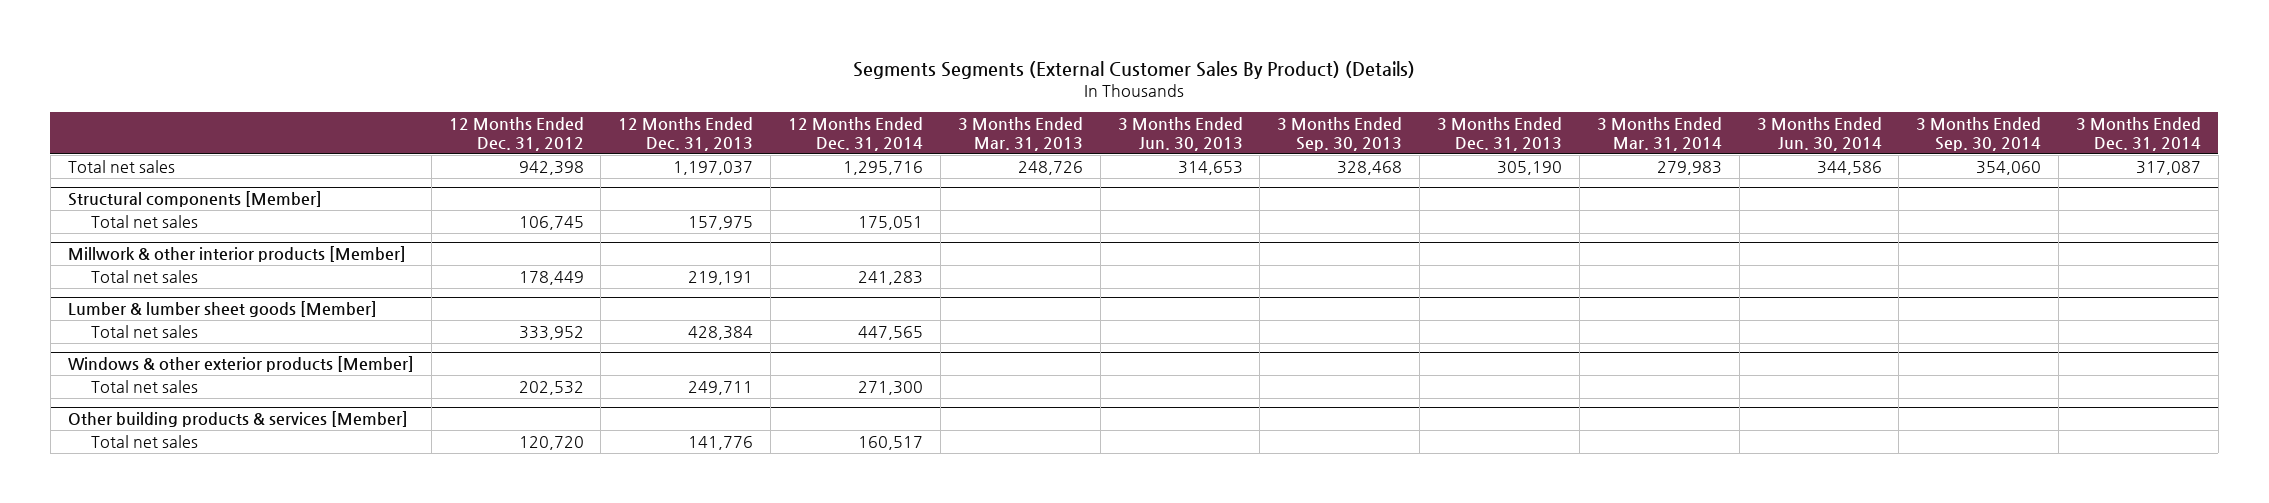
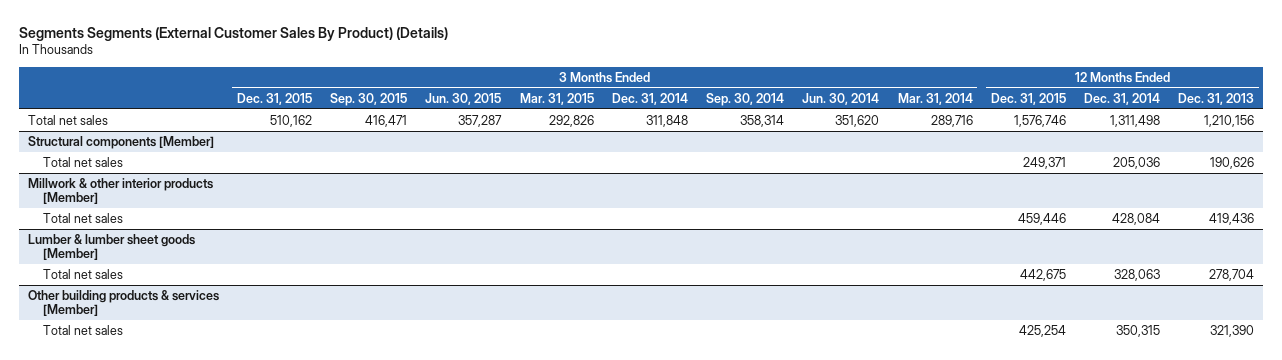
[448,117,584,151] 12 Months Ended Dec. 31, 2012 -> none
[957,117,1083,151] 3 Months Ended Mar. 31, 2013 -> none
[1117,117,1243,151] 3 Months Ended Jun. 30, 2013 -> none
[1277,117,1403,151] 3 Months Ended Sep. 30, 2013 -> none
[1437,117,1563,151] 3 Months Ended Dec. 31, 2013 -> none
none -> [236,92,312,105] Dec. 31, 2015
none -> [330,92,408,106] Sep. 30, 2015
none -> [425,92,502,105] Jun. 30, 2015
none -> [519,92,594,105] Mar. 31, 2015
none -> [990,92,1066,105] Dec. 31, 2015
[673,161,754,176] 1,197,037 -> [1204,115,1255,128] 1,210,156
[843,161,924,176] 1,295,716 -> [1110,115,1161,128] 1,311,498
[1656,161,1722,176] 279,983 -> [930,115,973,128] 289,716
[1816,161,1882,176] 344,586 -> [835,115,880,128] 351,620
[1976,161,2042,176] 354,060 -> [740,115,785,128] 358,314
[2136,161,2202,176] 317,087 -> [645,115,688,128] 311,848
[688,216,754,231] 157,975 -> [1210,157,1255,170] 190,626
[858,216,924,231] 175,051 -> [1113,157,1161,170] 205,036
[688,271,754,286] 219,191 -> [1209,213,1255,226] 419,436
[858,271,924,286] 241,283 -> [1112,213,1161,226] 428,084
[67,356,414,373] Windows & other exterior products [Member] -> none
[91,380,199,394] Total net sales -> none
[688,326,754,341] 428,384 -> [1209,269,1255,282] 278,704
[858,326,924,341] 447,565 -> [1114,269,1161,282] 328,063
[688,436,754,451] 141,776 -> [1210,325,1255,338] 321,390
[858,436,924,451] 160,517 -> [1116,325,1161,338] 350,315

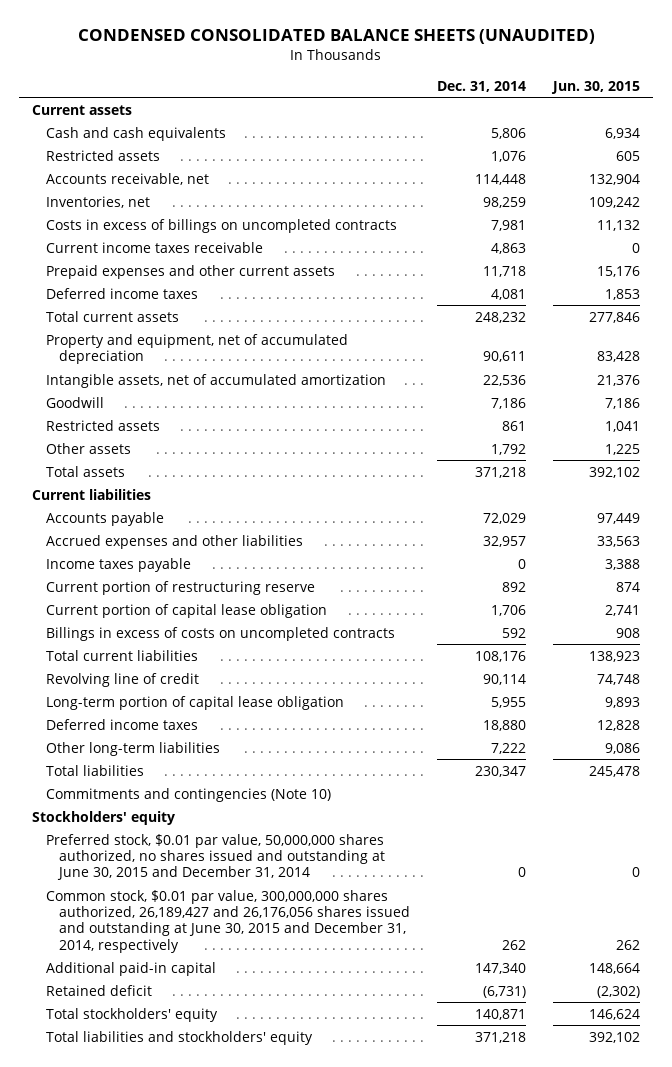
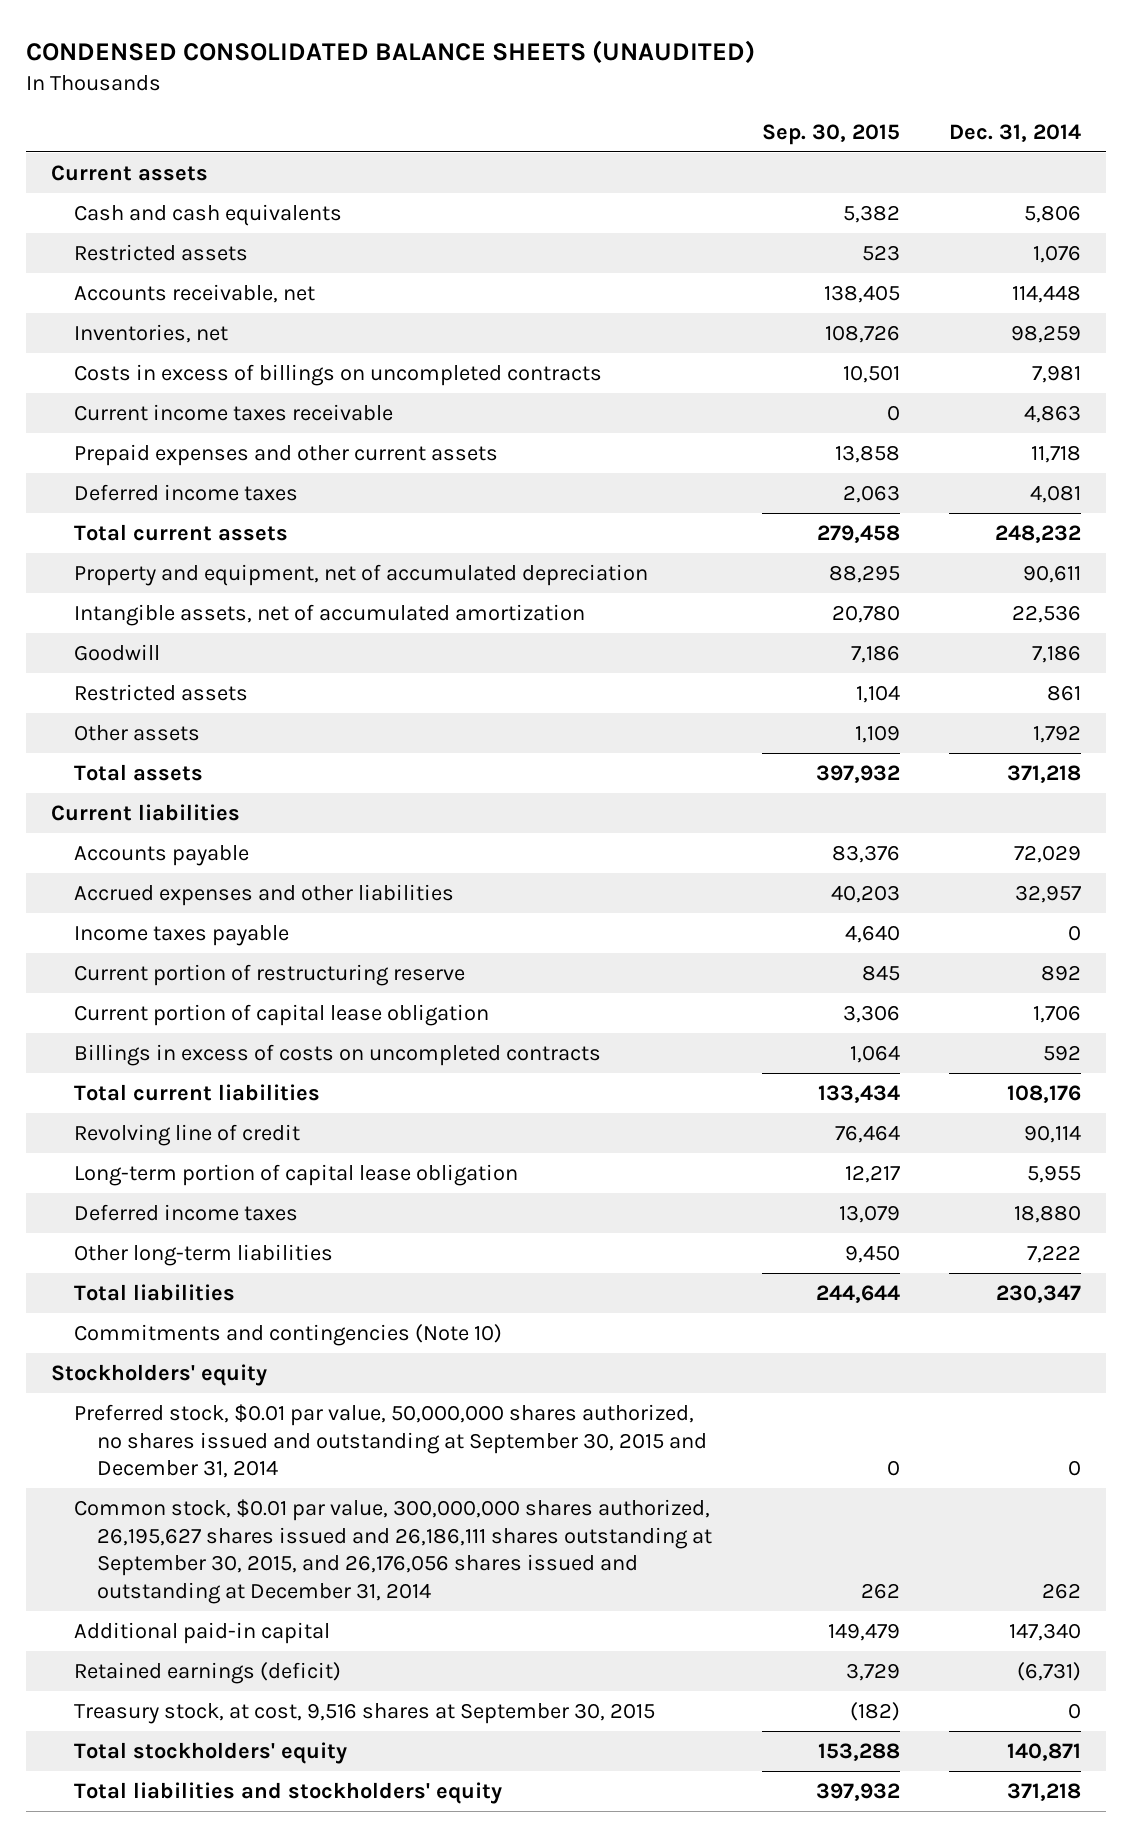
[550,80,640,94] Jun. 30, 2015 -> none
none -> [761,123,900,145] Sep. 30, 2015
[45,833,386,881] Preferred stock, $0.01 par value, 50,000,000 shares authorized, no shares issued and outstanding at June 30, 2015 and December 31, 2014 -> [73,1403,707,1479] Preferred stock, $0.01 par value, 50,000,000 shares authorized, no shares issued and outstanding at September 30, 2015 and December 31, 2014
[45,889,411,953] Common stock, $0.01 par value, 300,000,000 shares authorized, 26,189,427 and 26,176,056 shares issued and outstanding at June 30, 2015 and December 31, 2014, respectively -> [73,1498,712,1604] Common stock, $0.01 par value, 300,000,000 shares authorized, 26,195,627 shares issued and 26,186,111 shares outstanding at September 30, 2015, and 26,176,056 shares issued and outstanding at December 31, 2014
[45,984,152,996] Retained deficit -> [73,1661,341,1684] Retained earnings (deficit)
none -> [73,1702,655,1724] Treasury stock, at cost, 9,516 shares at September 30, 2015

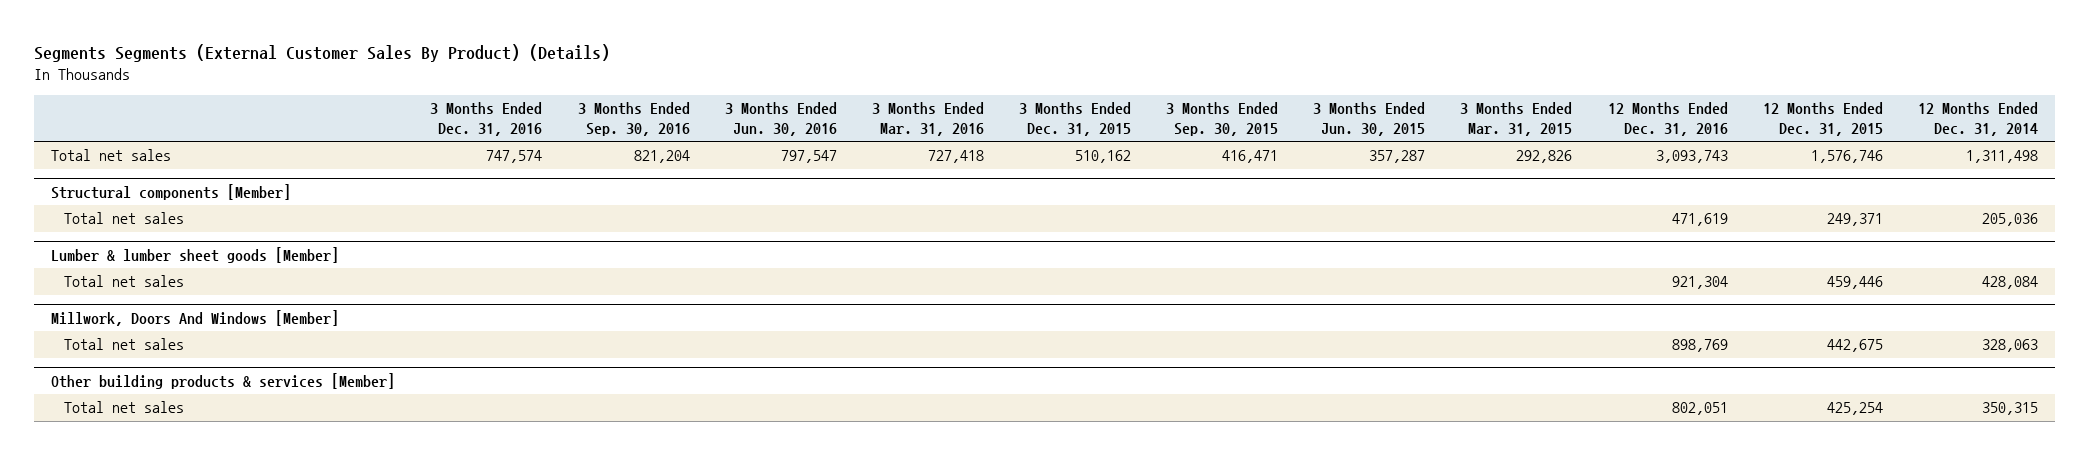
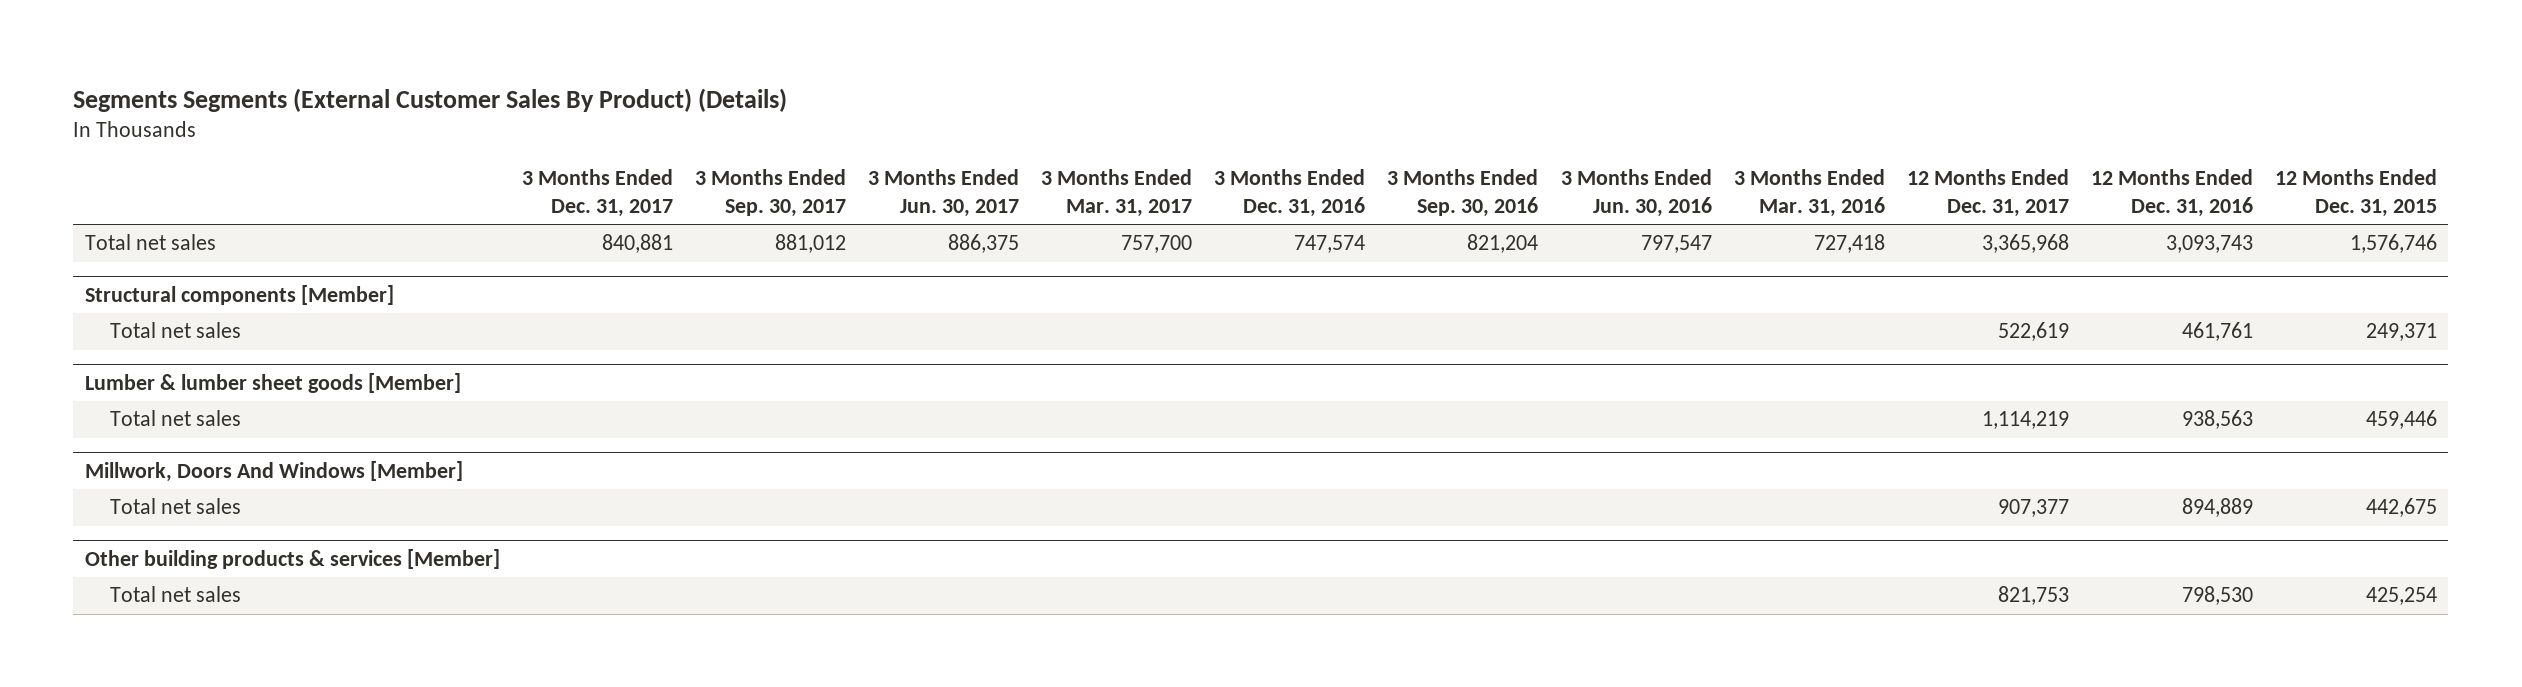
[1019,102,1132,136] 3 Months Ended Dec. 31, 2015 -> none
[1166,102,1279,136] 3 Months Ended Sep. 30, 2015 -> none
[1313,102,1426,136] 3 Months Ended Jun. 30, 2015 -> none
[1460,102,1573,136] 3 Months Ended Mar. 31, 2015 -> none
[1917,102,2038,136] 12 Months Ended Dec. 31, 2014 -> none
none -> [521,168,673,218] 3 Months Ended Dec. 31, 2017
none -> [694,168,846,218] 3 Months Ended Sep. 30, 2017
none -> [867,168,1019,218] 3 Months Ended Jun. 30, 2017
none -> [1041,168,1193,218] 3 Months Ended Mar. 31, 2017
none -> [1906,168,2069,218] 12 Months Ended Dec. 31, 2017
[1671,213,1728,227] 471,619 -> [2181,322,2253,342] 461,761
[1671,276,1728,290] 921,304 -> [2181,410,2253,430] 938,563
[1671,339,1728,353] 898,769 -> [2181,498,2253,518] 894,889
[1671,402,1728,416] 802,051 -> [2181,586,2253,606] 798,530

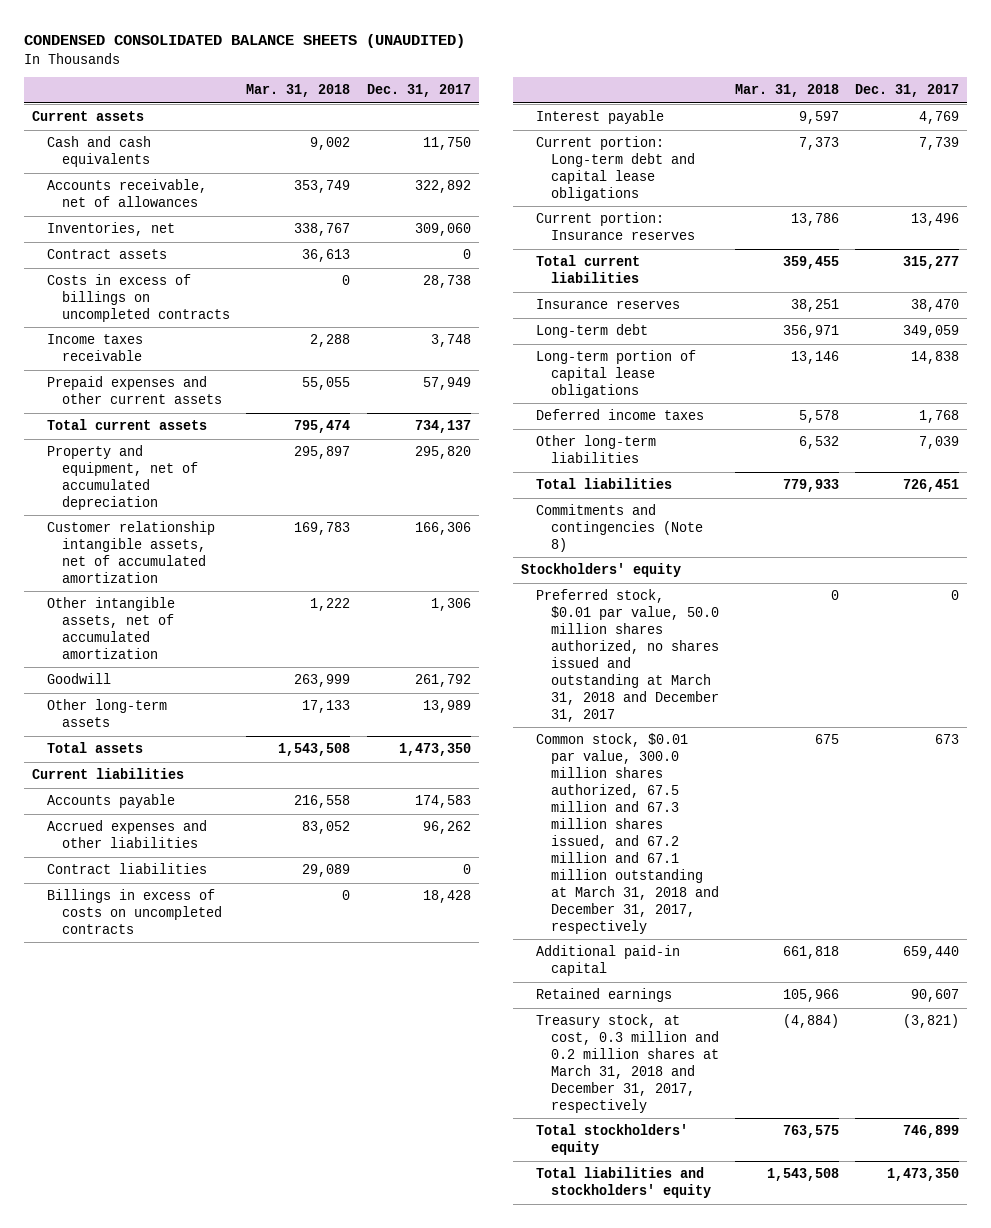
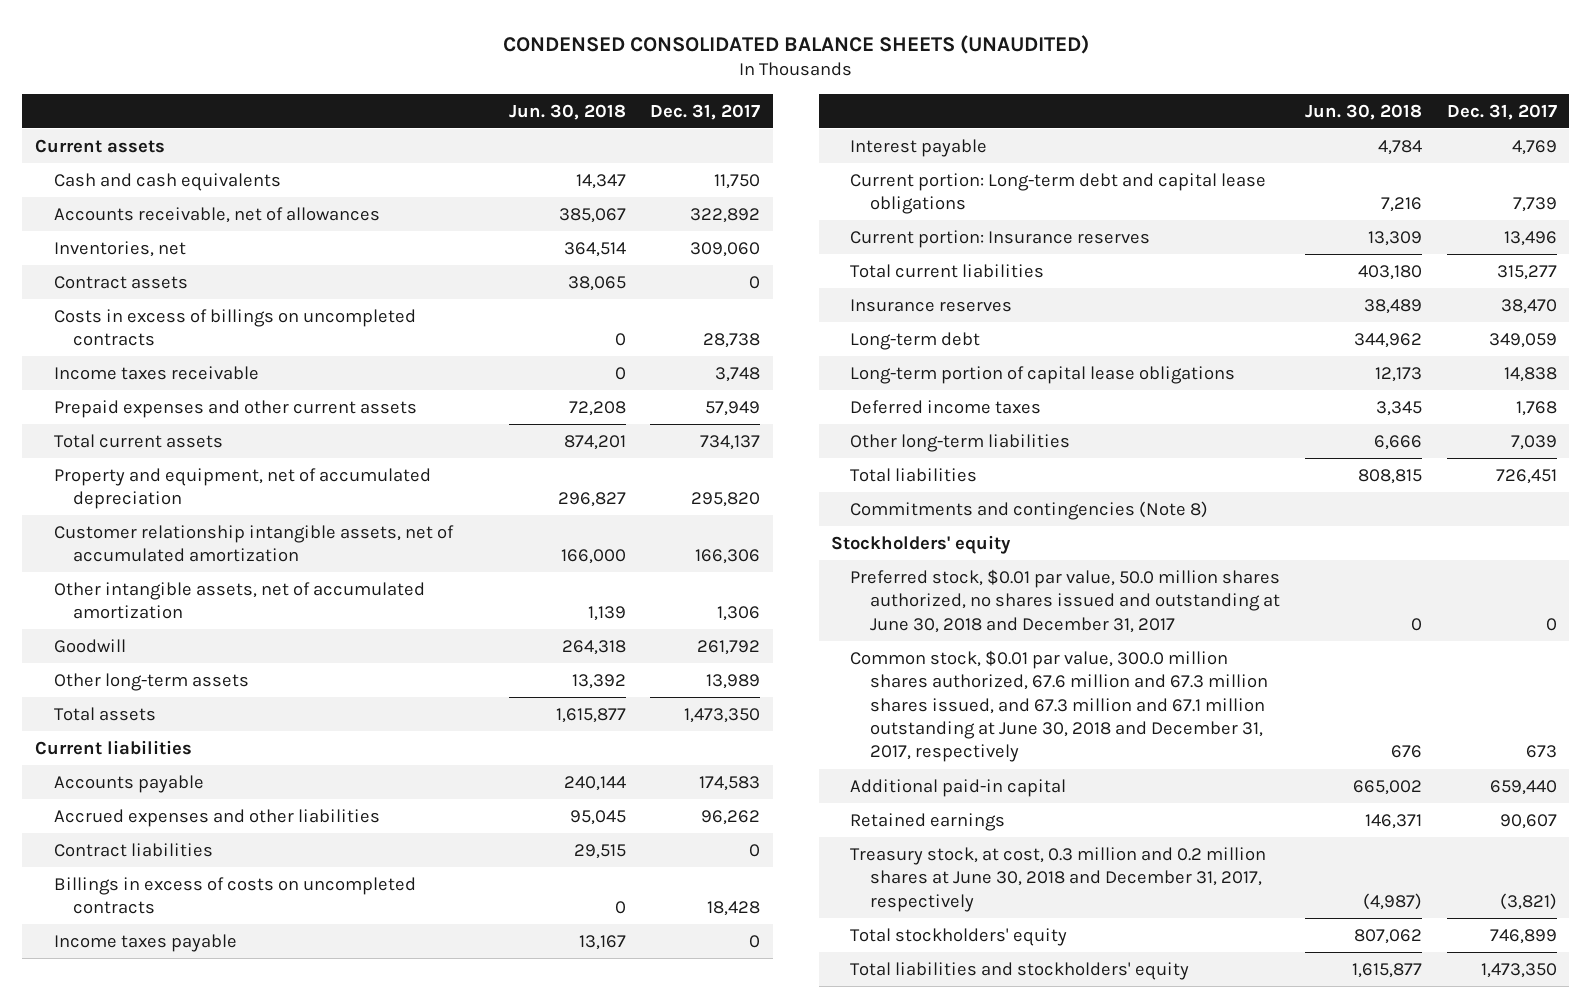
[246,84,351,98] Mar. 31, 2018 -> none
none -> [508,103,626,120] Jun. 30, 2018
none -> [53,933,237,952] Income taxes payable
[535,589,719,722] Preferred stock, $0.01 par value, 50.0 million shares authorized, no shares issued and outstanding at March 31, 2018 and December 31, 2017 -> [850,568,1281,633] Preferred stock, $0.01 par value, 50.0 million shares authorized, no shares issued and outstanding at June 30, 2018 and December 31, 2017
[535,733,719,934] Common stock, $0.01 par value, 300.0 million shares authorized, 67.5 million and 67.3 million shares issued, and 67.2 million and 67.1 million outstanding at March 31, 2018 and December 31, 2017, respectively -> [850,649,1268,763] Common stock, $0.01 par value, 300.0 million shares authorized, 67.6 million and 67.3 million shares issued, and 67.3 million and 67.1 million outstanding at June 30, 2018 and December 31, 2017, respectively
[535,1014,719,1113] Treasury stock, at cost, 0.3 million and 0.2 million shares at March 31, 2018 and December 31, 2017, respectively -> [850,846,1267,912] Treasury stock, at cost, 0.3 million and 0.2 million shares at June 30, 2018 and December 31, 2017, respectively

